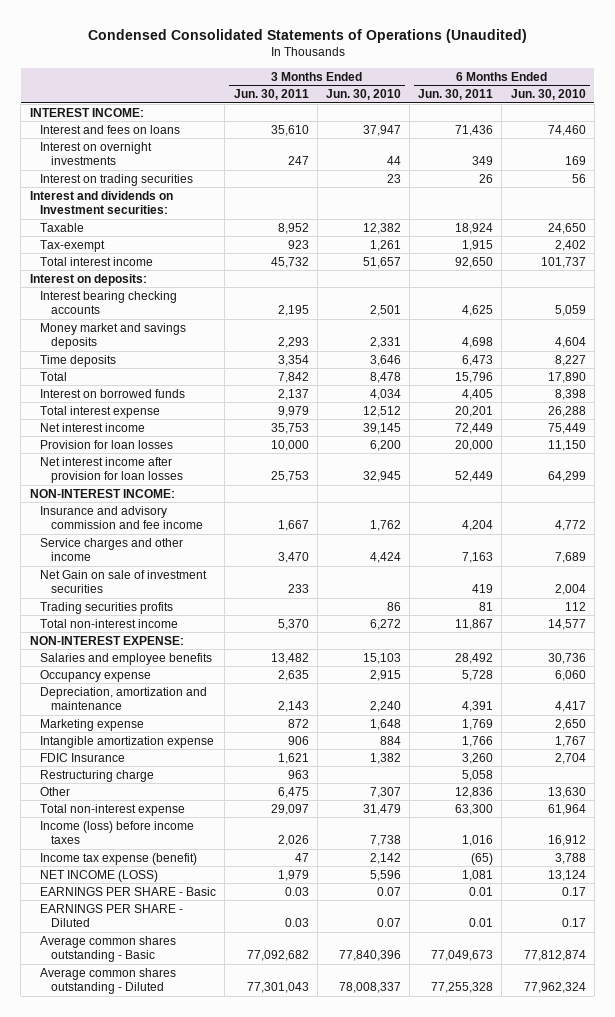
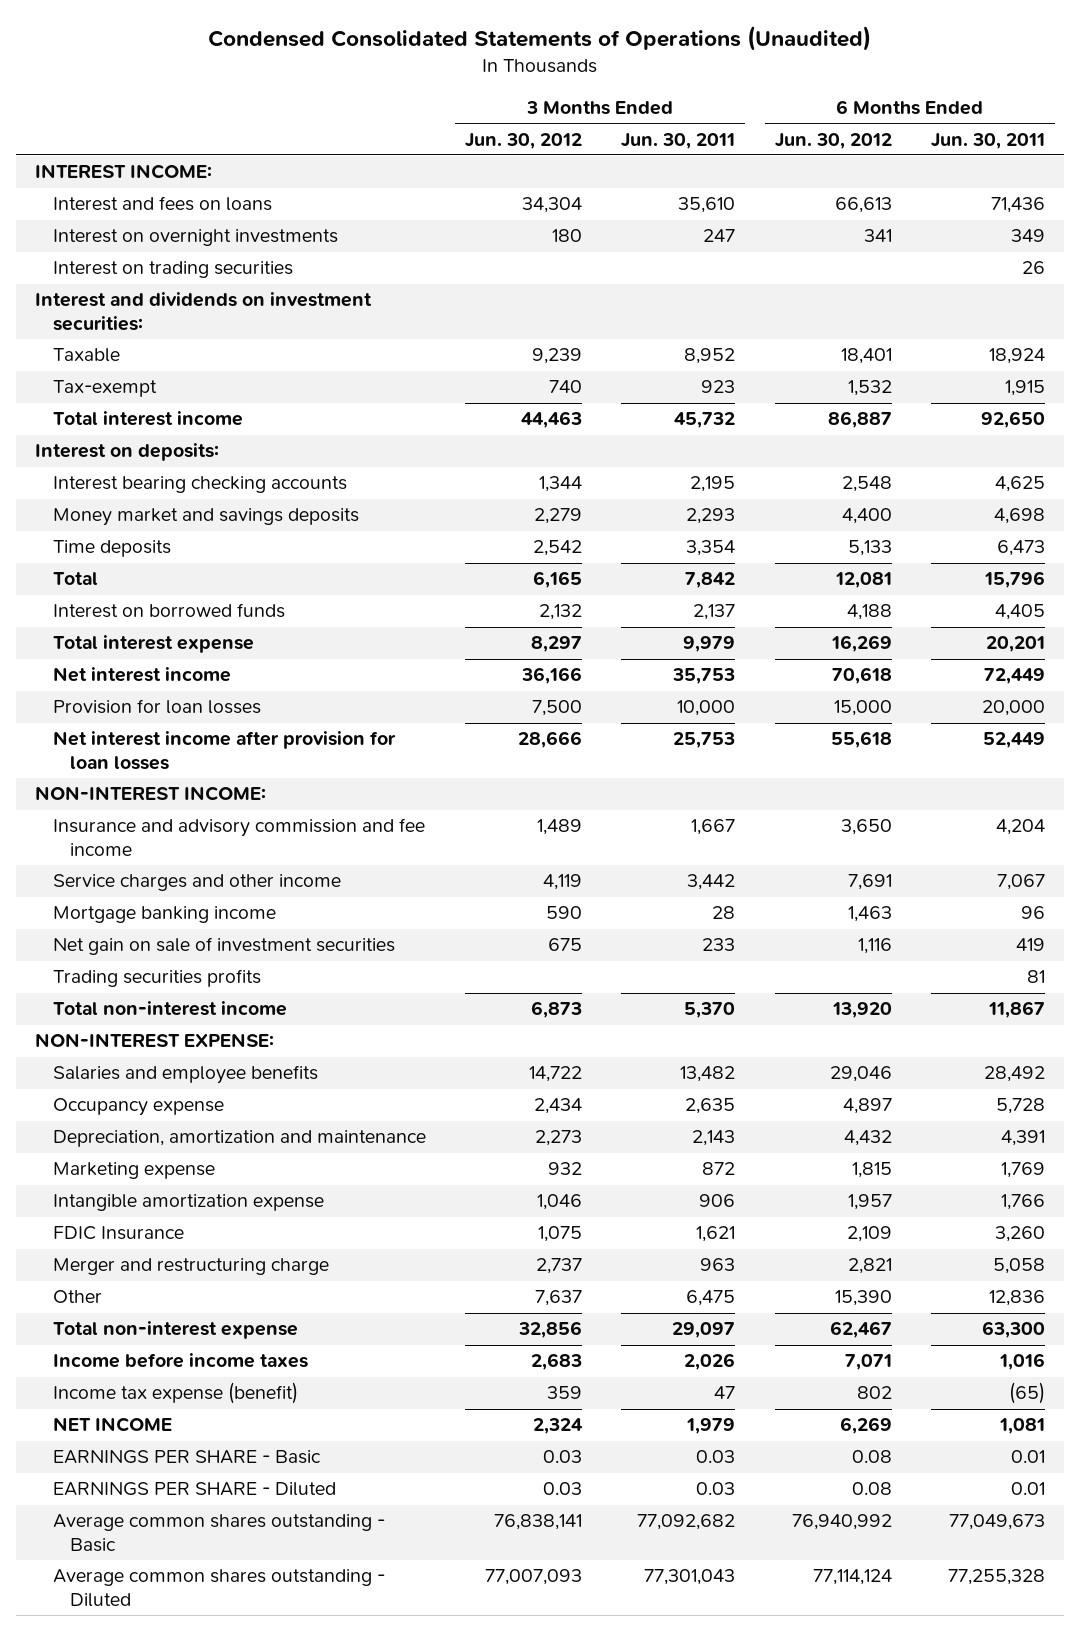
[325,89,401,101] Jun. 30, 2010 -> none
[510,89,586,101] Jun. 30, 2010 -> none
none -> [464,132,582,149] Jun. 30, 2012
none -> [774,132,892,149] Jun. 30, 2012
[29,190,173,215] Interest and dividends on Investment securities: -> [35,292,373,332] Interest and dividends on investment securities:
[277,552,309,564] 3,470 -> [687,874,736,891] 3,442
[462,552,494,564] 7,163 -> [996,874,1045,891] 7,067
none -> [52,906,276,924] Mortgage banking income
[40,569,208,594] Net Gain on sale of investment securities -> [52,937,395,956] Net gain on sale of investment securities
[40,769,155,782] Restructuring charge -> [52,1258,329,1276] Merger and restructuring charge
[40,820,195,845] Income (loss) before income taxes -> [52,1353,308,1369] Income before income taxes
[40,869,159,882] NET INCOME (LOSS) -> [52,1417,172,1433] NET INCOME

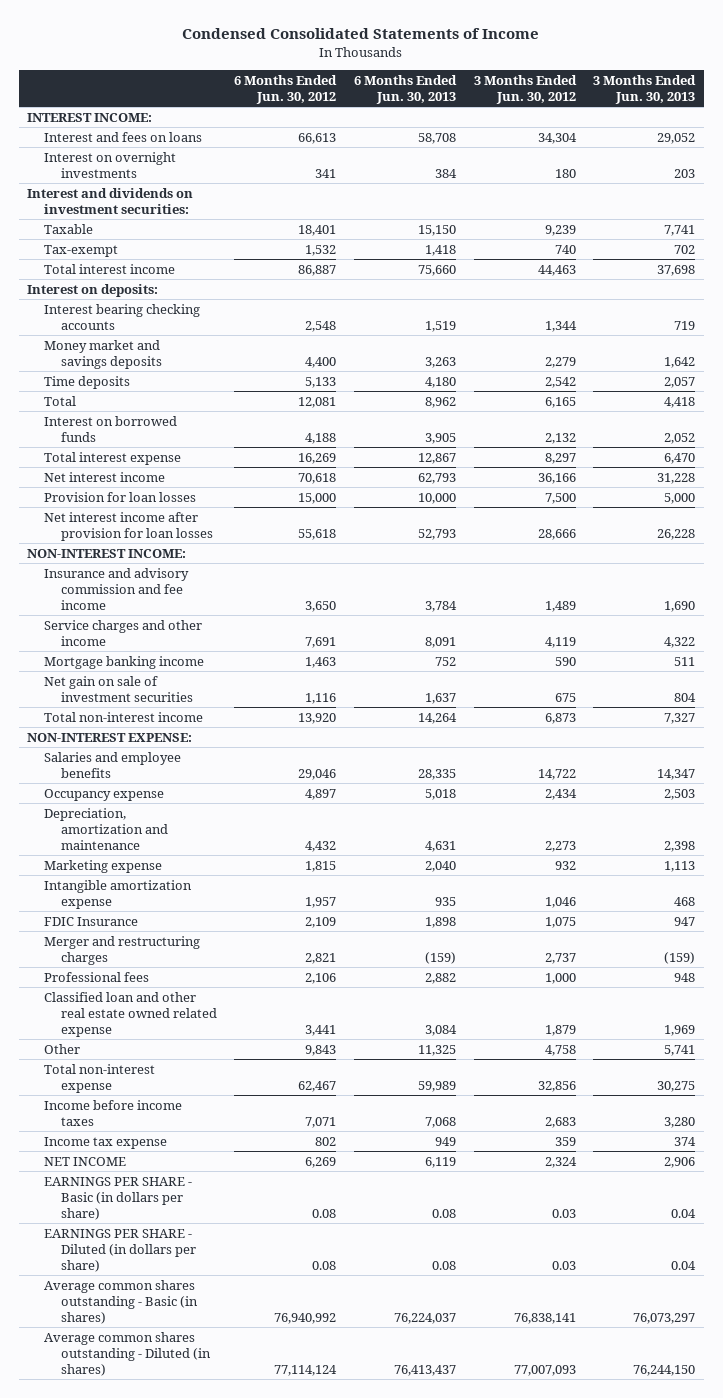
[208,25,872,51] Condensed Consolidated Statements of Operations (Unaudited) -> [182,28,540,40] Condensed Consolidated Statements of Income
[621,132,736,149] Jun. 30, 2011 -> none
[930,132,1045,149] Jun. 30, 2011 -> none
none -> [354,74,458,104] 6 Months Ended Jun. 30, 2013
none -> [593,74,697,104] 3 Months Ended Jun. 30, 2013
[52,261,293,279] Interest on trading securities -> none
[52,969,261,988] Trading securities profits -> none
[52,1258,329,1276] Merger and restructuring charge -> [44,935,201,965] Merger and restructuring charges
none -> [44,971,150,982] Professional fees
none -> [44,991,217,1037] Classified loan and other real estate owned related expense
[534,1290,582,1307] 7,637 -> [544,1044,576,1056] 4,758
[834,1290,892,1307] 15,390 -> [305,1044,337,1056] 9,843
[52,1382,298,1405] Income tax expense (benefit) -> [44,1136,168,1149] Income tax expense
[52,1450,321,1465] EARNINGS PER SHARE - Basic -> [44,1176,193,1220] EARNINGS PER SHARE - Basic (in dollars per share)
[52,1482,336,1497] EARNINGS PER SHARE - Diluted -> [44,1228,196,1272] EARNINGS PER SHARE - Diluted (in dollars per share)
[52,1514,385,1553] Average common shares outstanding - Basic -> [44,1279,198,1324] Average common shares outstanding - Basic (in shares)
[52,1569,385,1608] Average common shares outstanding - Diluted -> [44,1331,211,1376] Average common shares outstanding - Diluted (in shares)

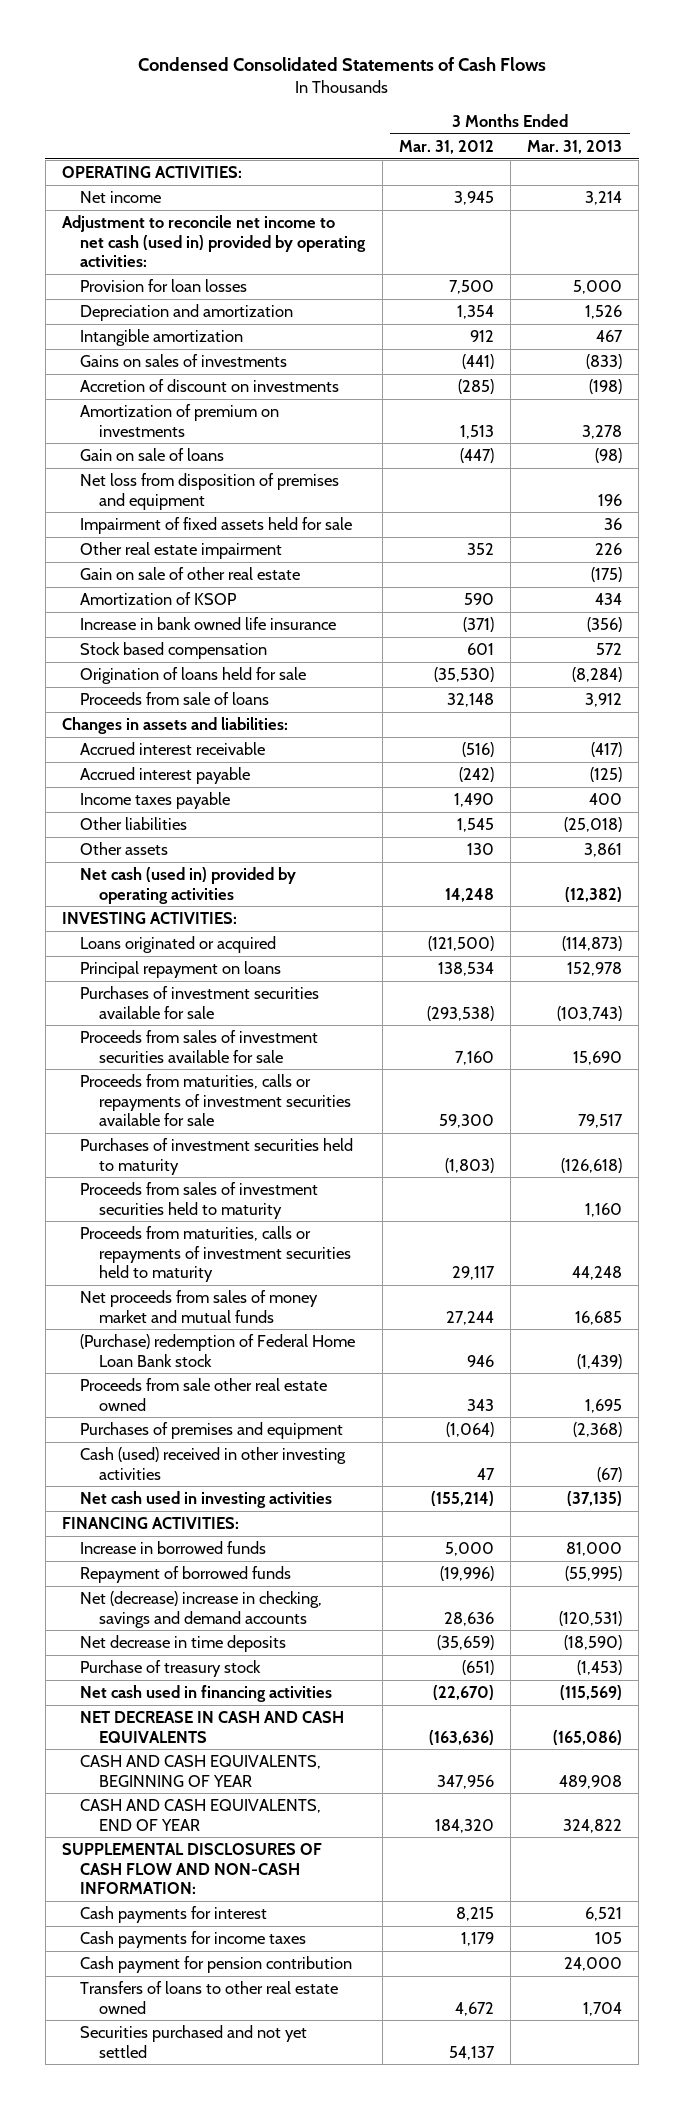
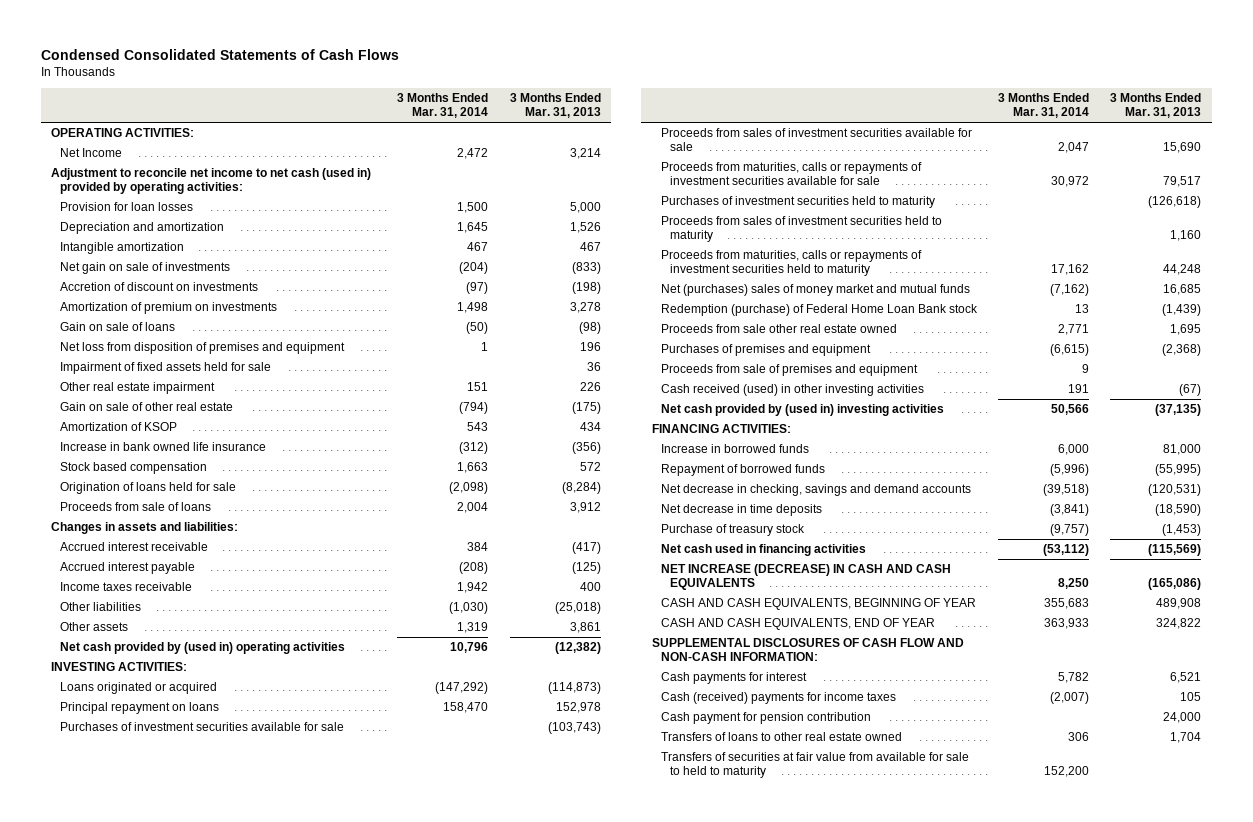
[398,140,494,155] Mar. 31, 2012 -> none
none -> [397,93,489,119] 3 Months Ended Mar. 31, 2014
[80,191,162,204] Net income -> [60,148,123,158] Net Income
[80,354,288,368] Gains on sales of investments -> [60,262,231,275] Net gain on sale of investments
[80,792,231,810] Income taxes payable -> [60,582,193,592] Income taxes receivable
[80,867,297,904] Net cash (used in) provided by operating activities -> [60,642,346,655] Net cash provided by (used in) operating activities
[80,1290,319,1323] Net proceeds from sales of money market and mutual funds -> [660,284,970,297] Net (purchases) sales of money market and mutual funds
[80,1334,356,1367] (Purchase) redemption of Federal Home Loan Bank stock -> [660,304,978,317] Redemption (purchase) of Federal Home Loan Bank stock
none -> [660,364,918,377] Proceeds from sale of premises and equipment
[80,1447,347,1480] Cash (used) received in other investing activities -> [660,384,924,397] Cash received (used) in other investing activities
[80,1491,333,1509] Net cash used in investing activities -> [660,404,944,417] Net cash provided by (used in) investing activities
[80,1591,323,1628] Net (decrease) increase in checking, savings and demand accounts -> [660,484,971,497] Net decrease in checking, savings and demand accounts
[80,1711,345,1743] NET DECREASE IN CASH AND CASH EQUIVALENTS -> [660,564,951,591] NET INCREASE (DECREASE) IN CASH AND CASH EQUIVALENTS
[80,1931,307,1949] Cash payments for income taxes -> [660,692,896,705] Cash (received) payments for income taxes
[80,2025,308,2058] Securities purchased and not yet settled -> none
none -> [660,752,969,779] Transfers of securities at fair value from available for sale to held to maturity

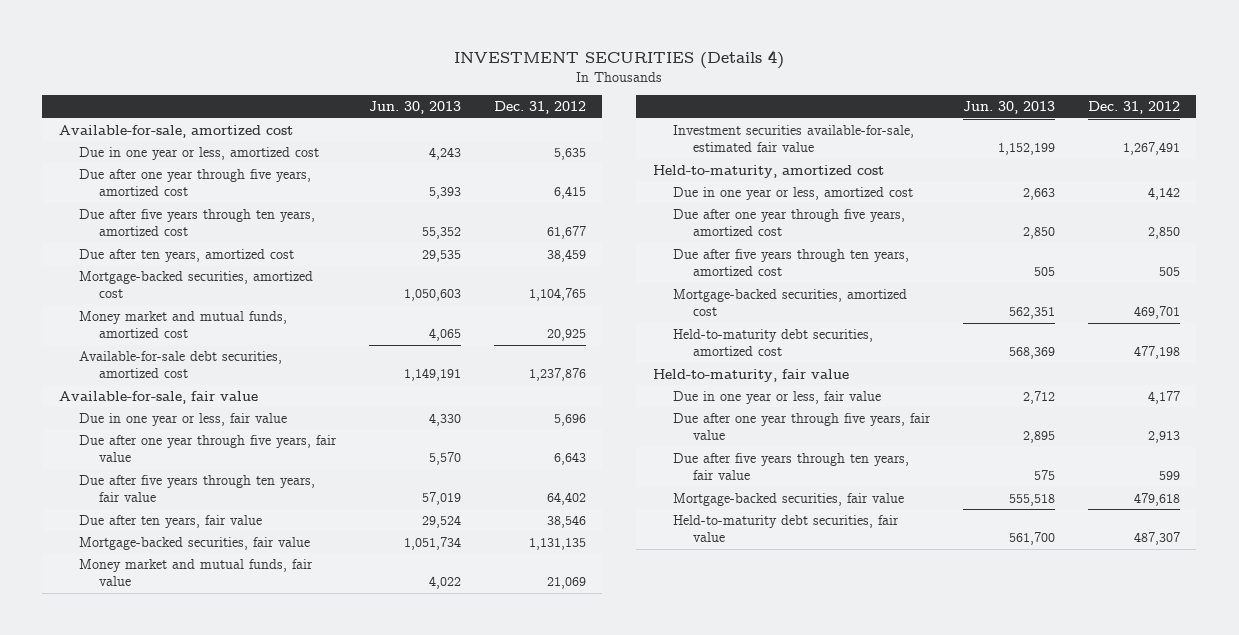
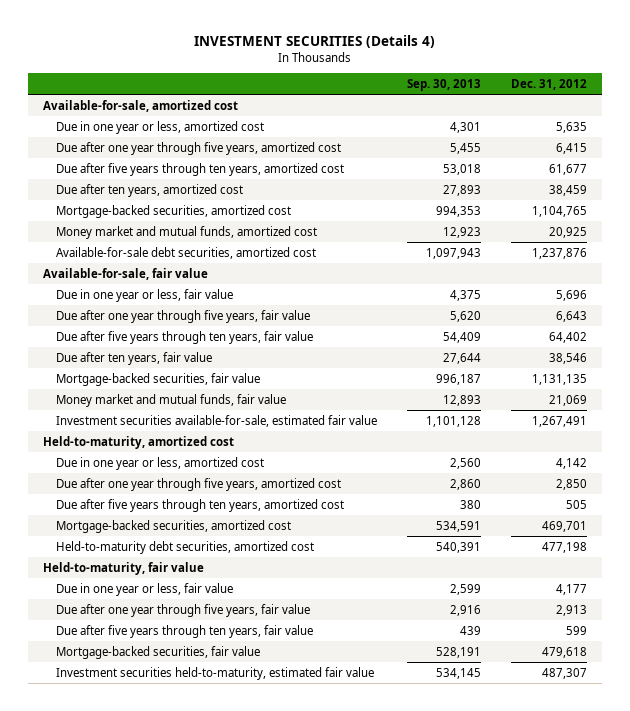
[368,101,461,115] Jun. 30, 2013 -> none
none -> [407,79,482,92] Sep. 30, 2013
[673,514,900,543] Held-to-maturity debt securities, fair value -> [56,666,375,680] Investment securities held-to-maturity, estimated fair value

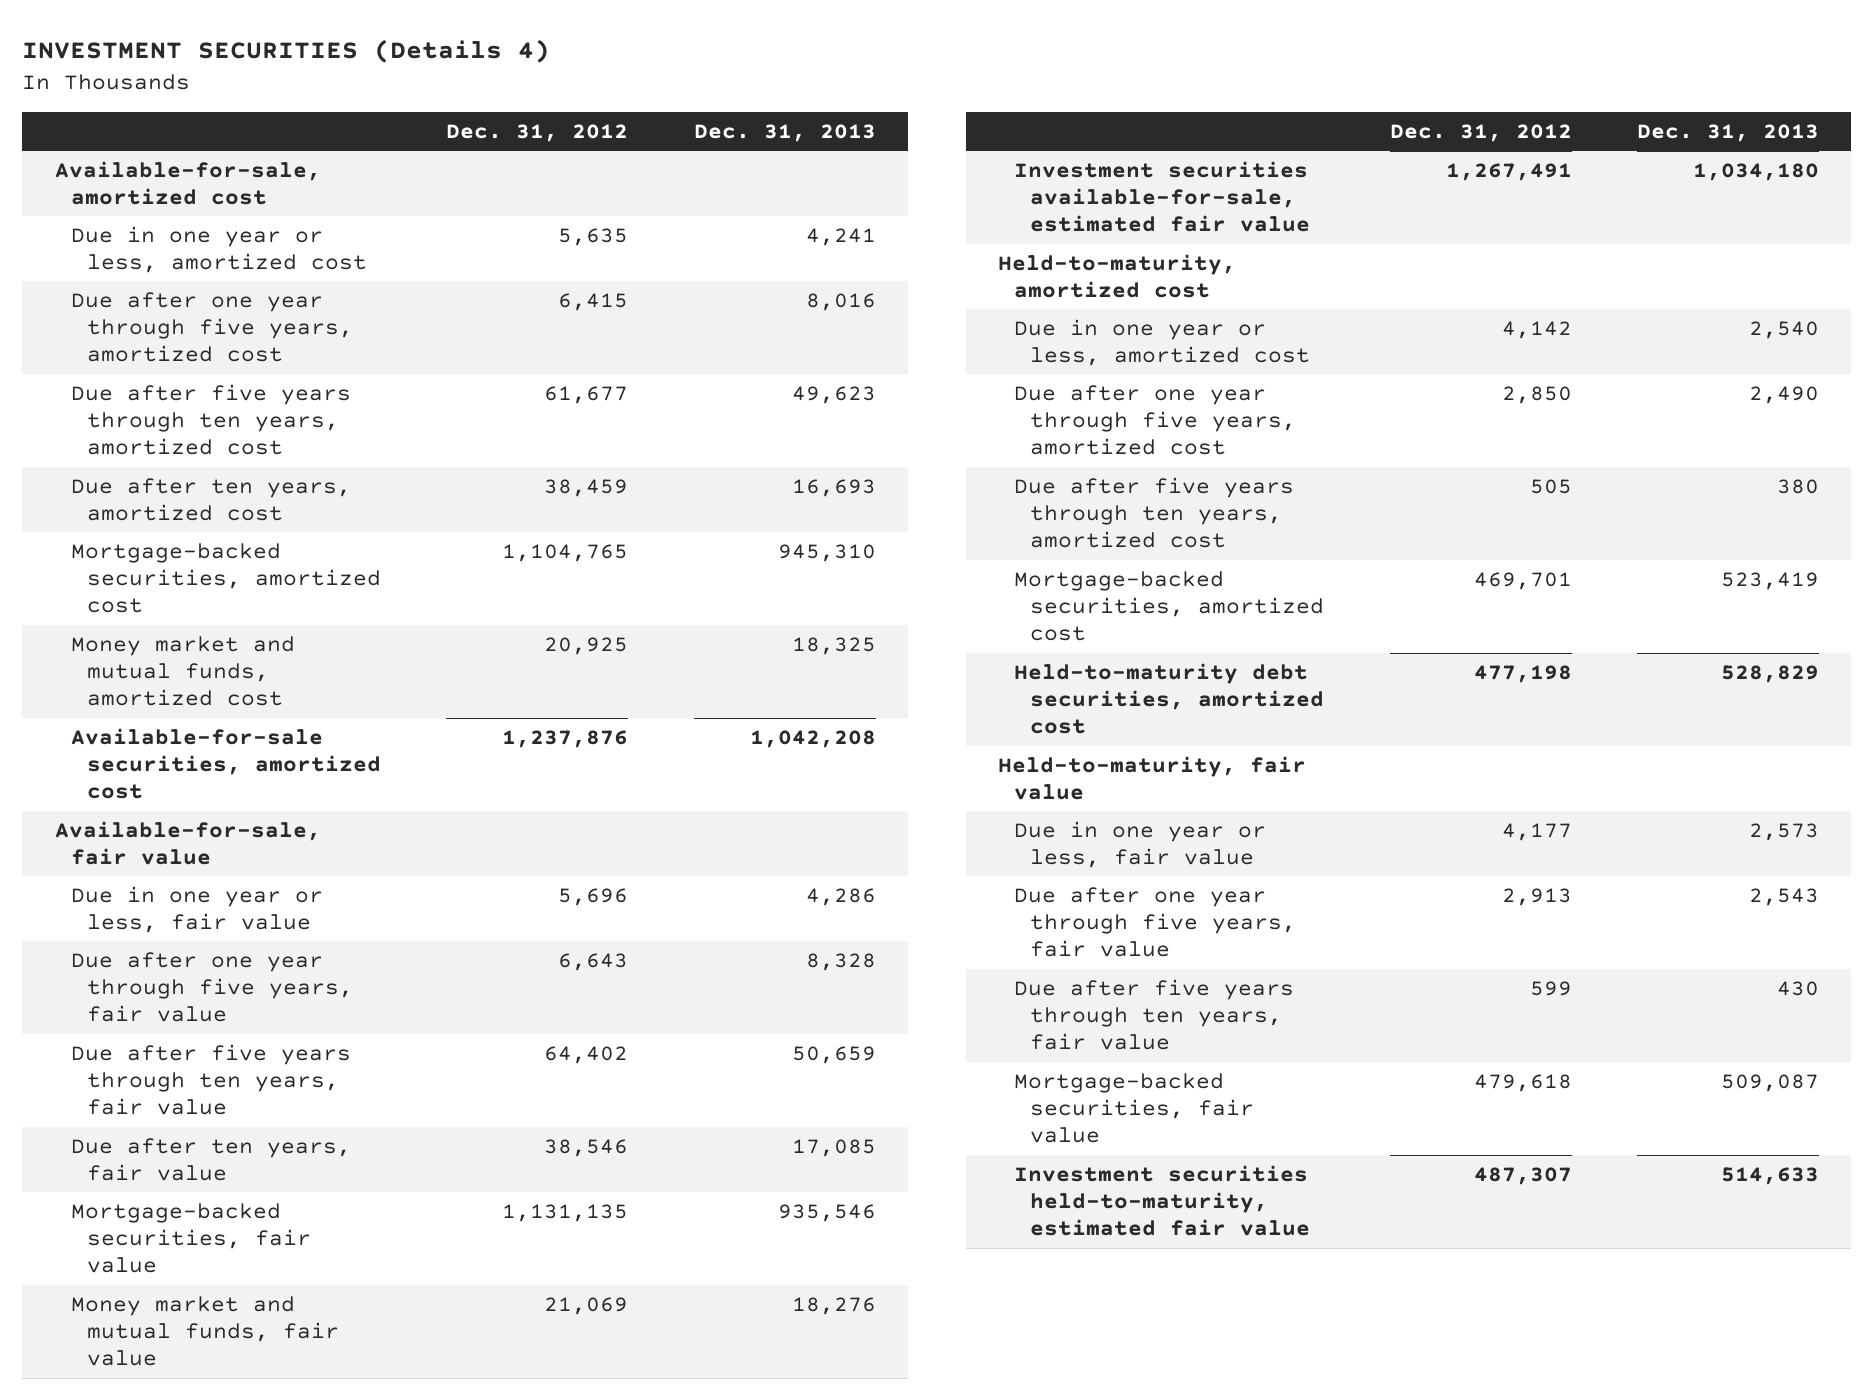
[407,79,482,92] Sep. 30, 2013 -> none
none -> [693,123,876,142] Dec. 31, 2013
[56,246,317,259] Available-for-sale debt securities, amortized cost -> [71,727,382,800] Available-for-sale securities, amortized cost

